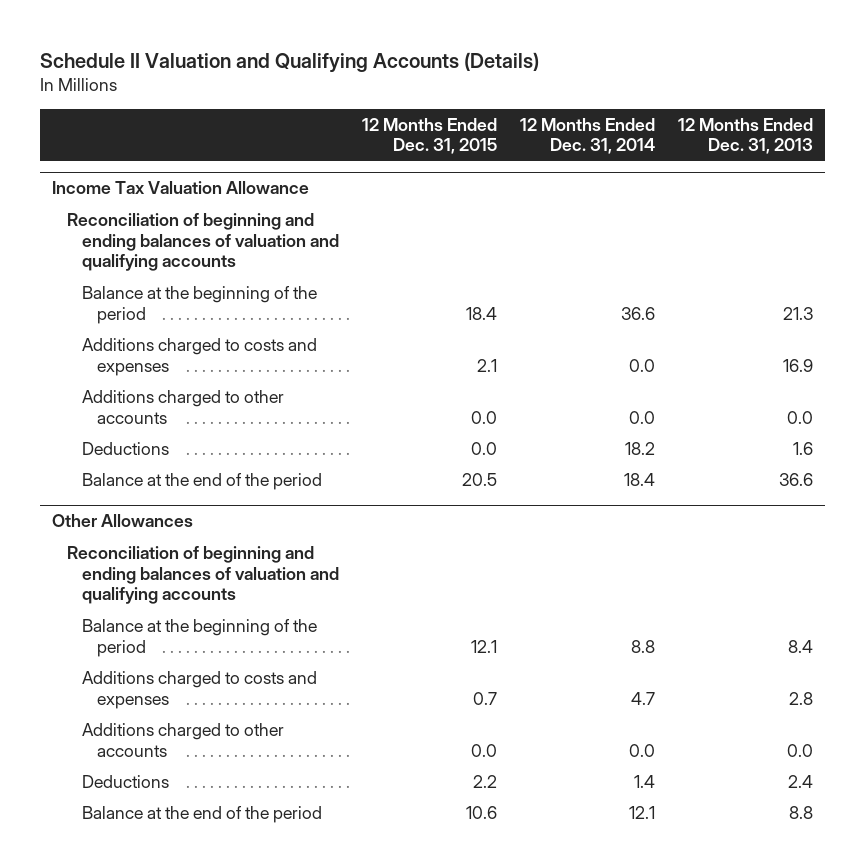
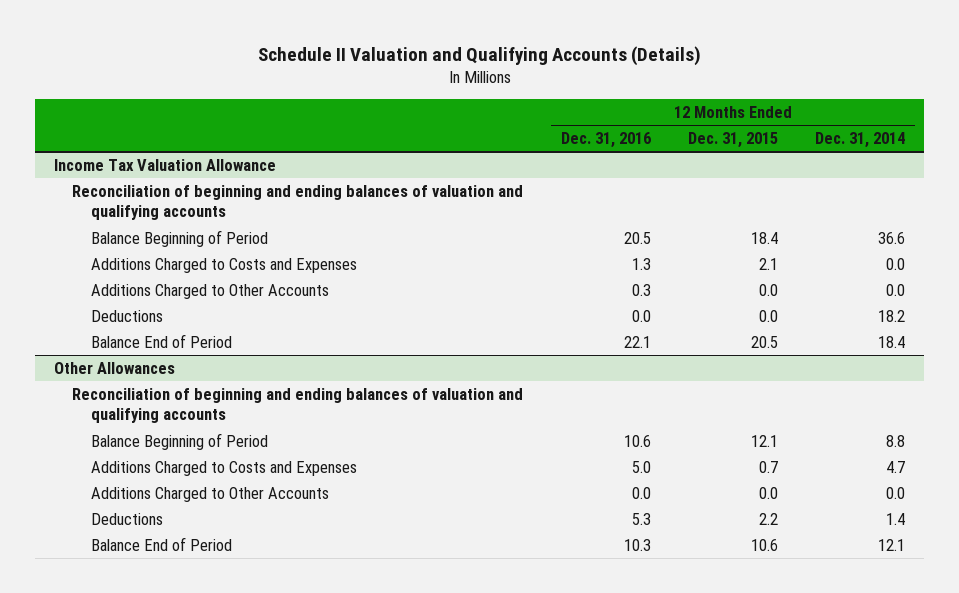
[678,117,814,155] 12 Months Ended Dec. 31, 2013 -> none
none -> [560,132,651,149] Dec. 31, 2016
[81,286,317,324] Balance at the beginning of the period -> [90,229,268,247] Balance Beginning of Period
[81,338,317,376] Additions charged to costs and expenses -> [90,257,357,273] Additions Charged to Costs and Expenses
[81,390,284,424] Additions charged to other accounts -> [90,283,329,299] Additions Charged to Other Accounts
[81,473,322,491] Balance at the end of the period -> [90,333,232,348] Balance End of Period
[81,619,317,657] Balance at the beginning of the period -> [90,432,268,450] Balance Beginning of Period
[81,671,317,709] Additions charged to costs and expenses -> [90,460,357,476] Additions Charged to Costs and Expenses
[81,723,284,757] Additions charged to other accounts -> [90,486,329,502] Additions Charged to Other Accounts
[81,806,322,824] Balance at the end of the period -> [90,536,232,551] Balance End of Period

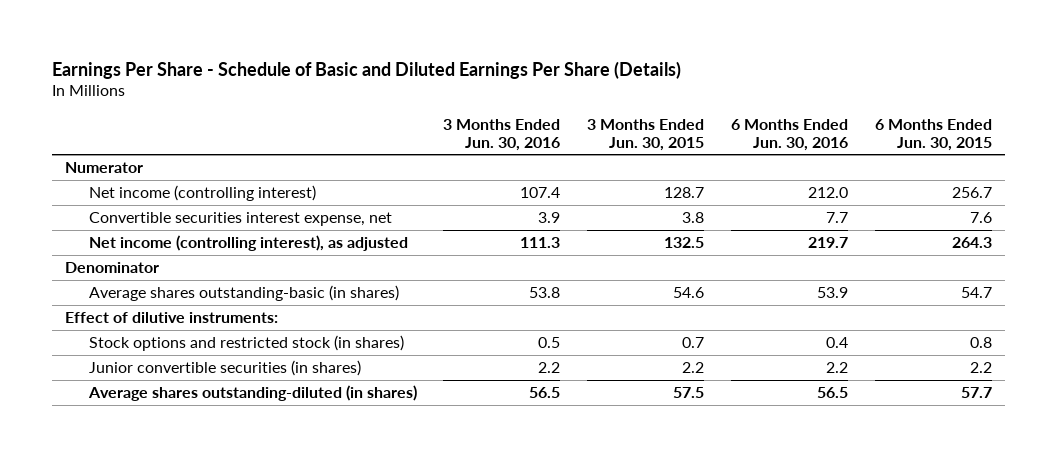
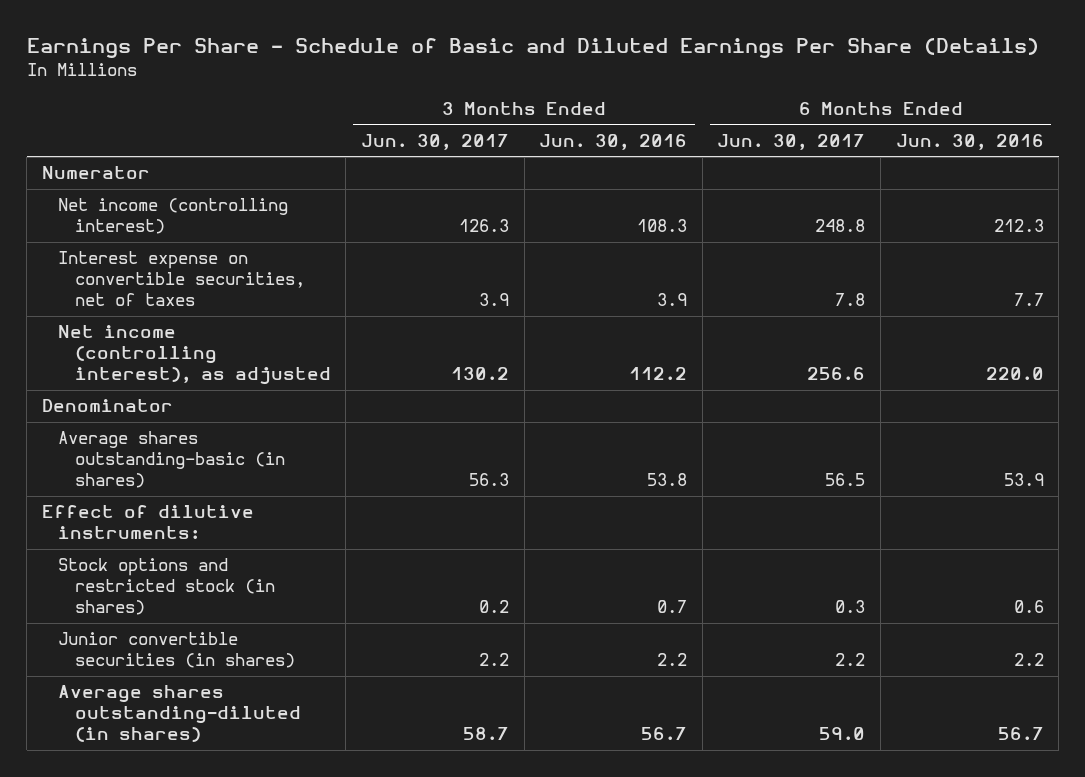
[587,118,705,151] 3 Months Ended Jun. 30, 2015 -> none
[874,118,992,151] 6 Months Ended Jun. 30, 2015 -> none
none -> [360,133,509,150] Jun. 30, 2017
none -> [717,133,866,150] Jun. 30, 2017
[520,186,561,198] 107.4 -> [637,219,688,233] 108.3
[807,186,848,198] 212.0 -> [993,219,1044,233] 212.3
[88,211,392,226] Convertible securities interest expense, net -> [58,251,305,307] Interest expense on convertible securities, net of taxes
[520,236,561,248] 111.3 -> [629,367,688,381] 112.2
[807,236,848,248] 219.7 -> [985,367,1044,381] 220.0
[538,336,561,348] 0.5 -> [657,600,688,614] 0.7
[825,336,848,348] 0.4 -> [1013,600,1044,614] 0.6
[529,386,561,398] 56.5 -> [641,727,688,741] 56.7
[816,386,848,398] 56.5 -> [997,727,1044,741] 56.7

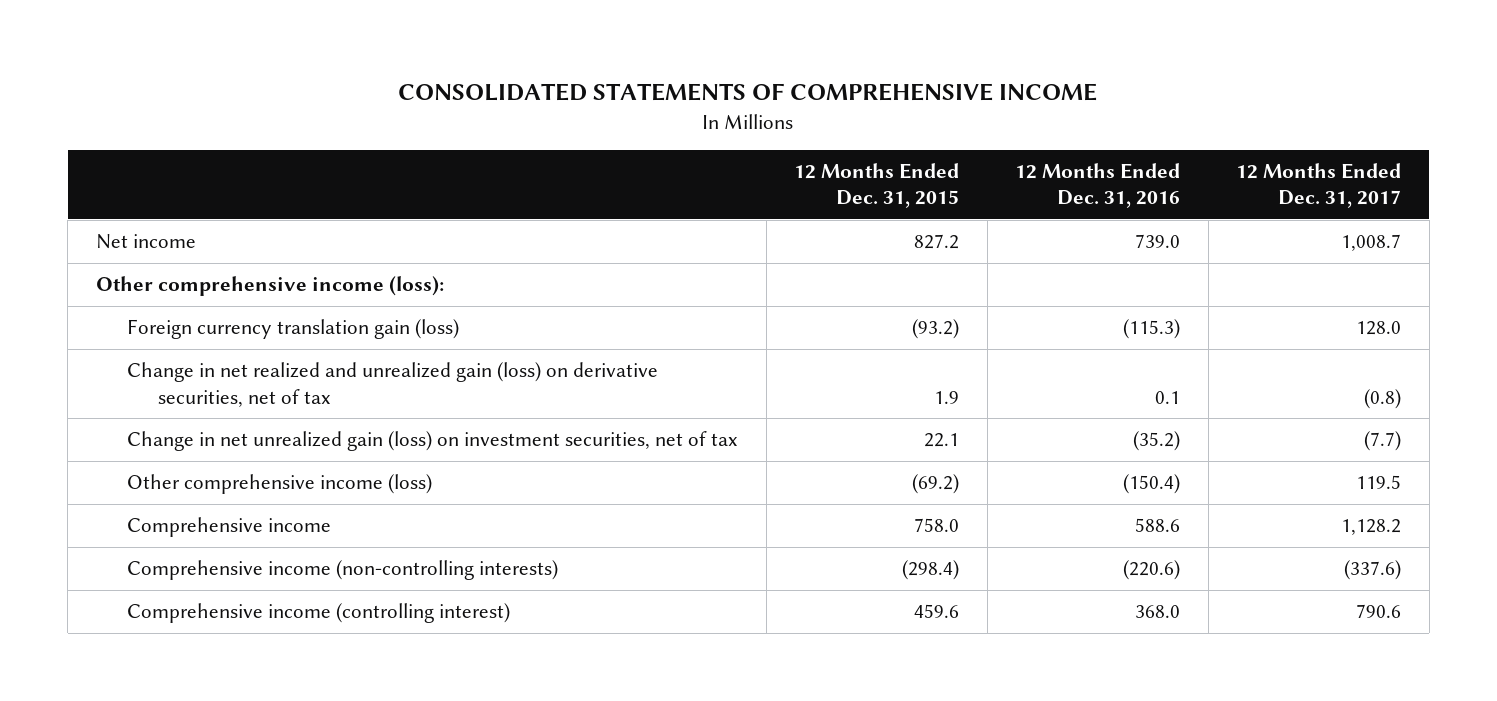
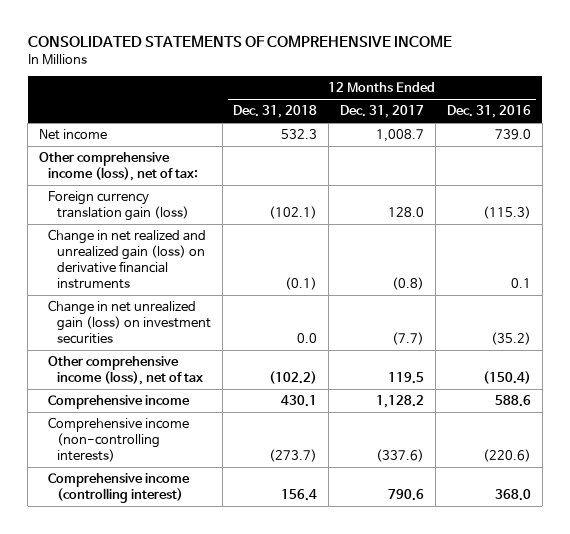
[794,162,960,209] 12 Months Ended Dec. 31, 2015 -> none
none -> [233,105,318,119] Dec. 31, 2018
[95,276,444,297] Other comprehensive income (loss): -> [38,152,198,182] Other comprehensive income (loss), net of tax:
[127,362,659,407] Change in net realized and unrealized gain (loss) on derivative securities, net of tax -> [47,229,206,290] Change in net realized and unrealized gain (loss) on derivative financial instruments
[127,431,739,452] Change in net unrealized gain (loss) on investment securities, net of tax -> [47,300,211,345] Change in net unrealized gain (loss) on investment securities
[127,474,433,495] Other comprehensive income (loss) -> [47,356,203,386] Other comprehensive income (loss), net of tax

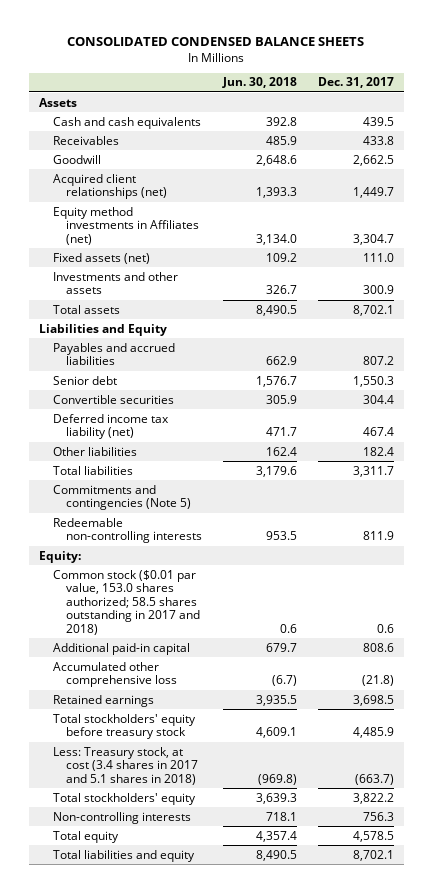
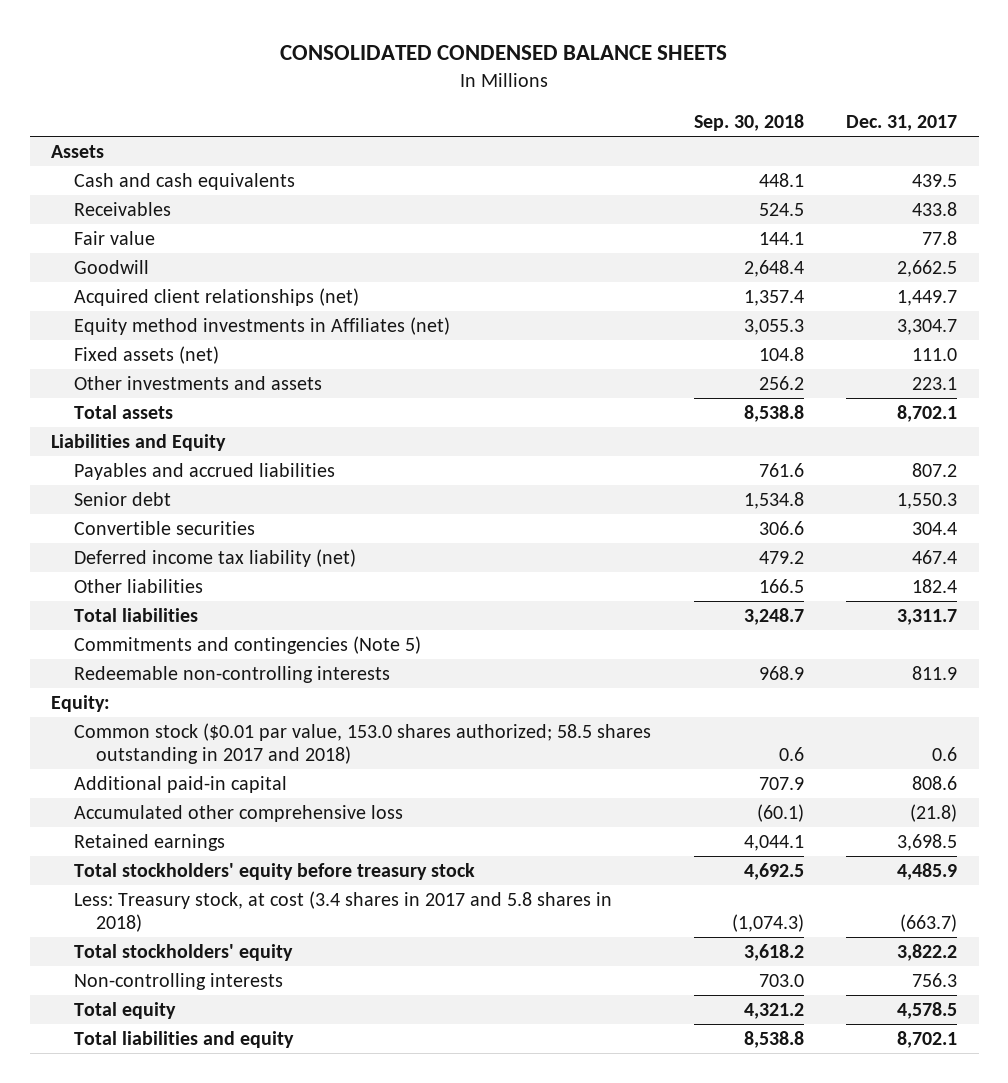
[221,77,297,89] Jun. 30, 2018 -> none
none -> [693,114,804,132] Sep. 30, 2018
none -> [73,231,155,246] Fair value
[52,271,178,295] Investments and other assets -> [73,376,322,391] Other investments and assets
[362,285,394,295] 300.9 -> [912,377,958,391] 223.1
[52,746,199,785] Less: Treasury stock, at cost (3.4 shares in 2017 and 5.1 shares in 2018) -> [73,891,612,933] Less: Treasury stock, at cost (3.4 shares in 2017 and 5.8 shares in 2018)

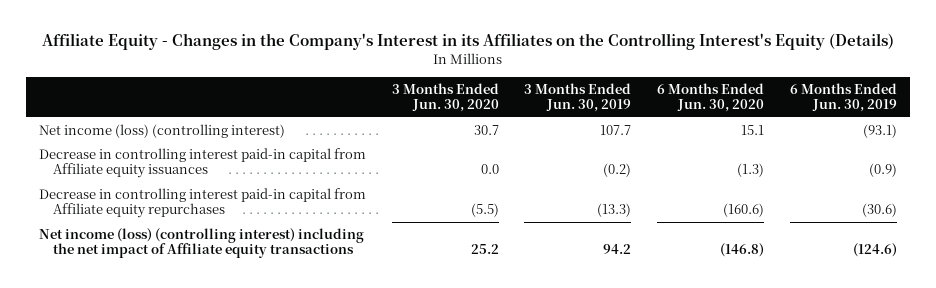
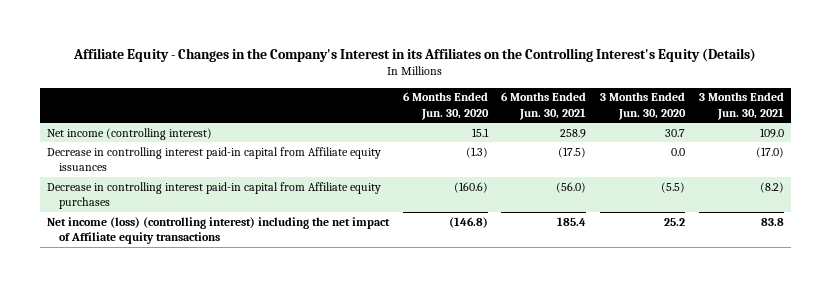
[524,83,632,113] 3 Months Ended Jun. 30, 2019 -> none
[789,83,897,113] 6 Months Ended Jun. 30, 2019 -> none
none -> [501,92,587,120] 6 Months Ended Jun. 30, 2021
none -> [698,92,784,120] 3 Months Ended Jun. 30, 2021
[38,124,285,139] Net income (loss) (controlling interest) -> [46,127,212,140] Net income (controlling interest)
[38,188,366,219] Decrease in controlling interest paid-in capital from Affiliate equity repurchases -> [46,181,381,210] Decrease in controlling interest paid-in capital from Affiliate equity purchases

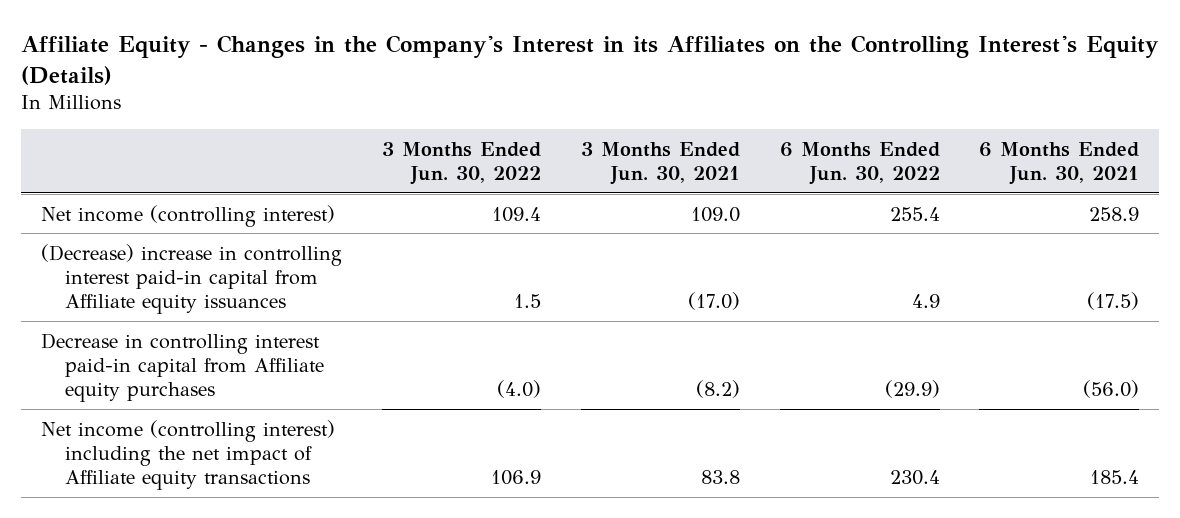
[402,92,489,120] 6 Months Ended Jun. 30, 2020 -> none
[600,92,687,120] 3 Months Ended Jun. 30, 2020 -> none
none -> [381,141,541,185] 3 Months Ended Jun. 30, 2022
none -> [779,141,940,185] 6 Months Ended Jun. 30, 2022
[46,146,381,172] Decrease in controlling interest paid-in capital from Affiliate equity issuances -> [40,243,342,314] (Decrease) increase in controlling interest paid-in capital from Affiliate equity issuances
[46,216,390,245] Net income (loss) (controlling interest) including the net impact of Affiliate equity transactions -> [40,419,335,490] Net income (controlling interest) including the net impact of Affiliate equity transactions

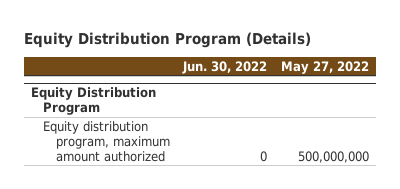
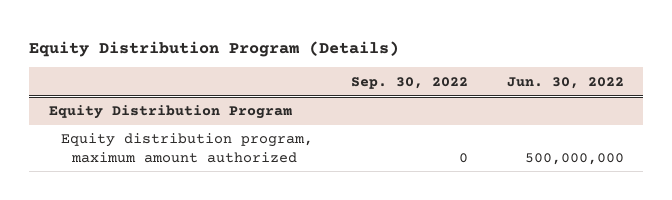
[280,60,369,74] May 27, 2022 -> none
none -> [351,76,469,89] Sep. 30, 2022
[260,150,268,162] 0 -> [524,152,624,165] 500,000,000

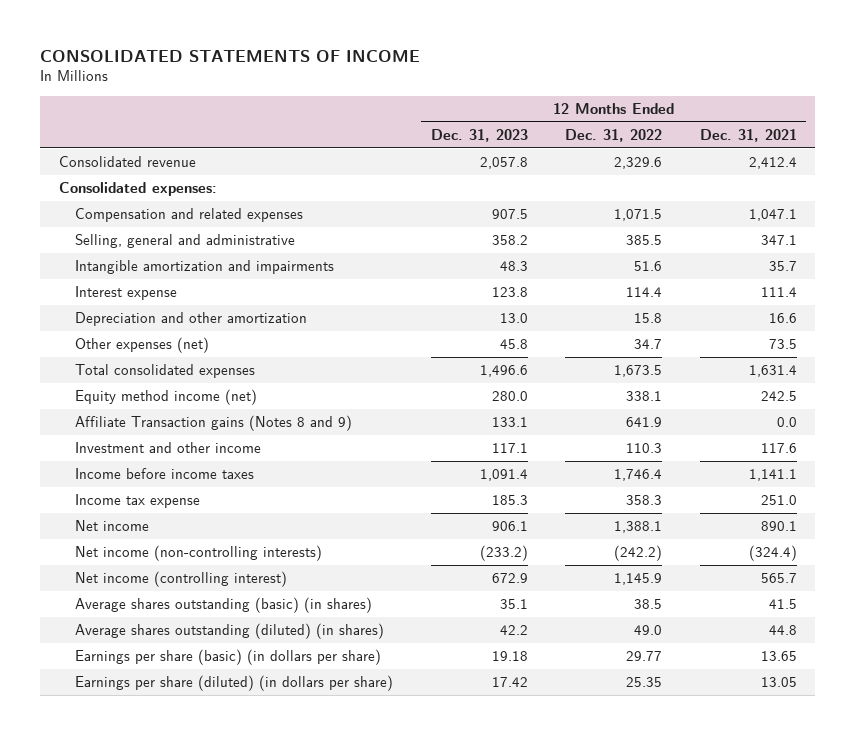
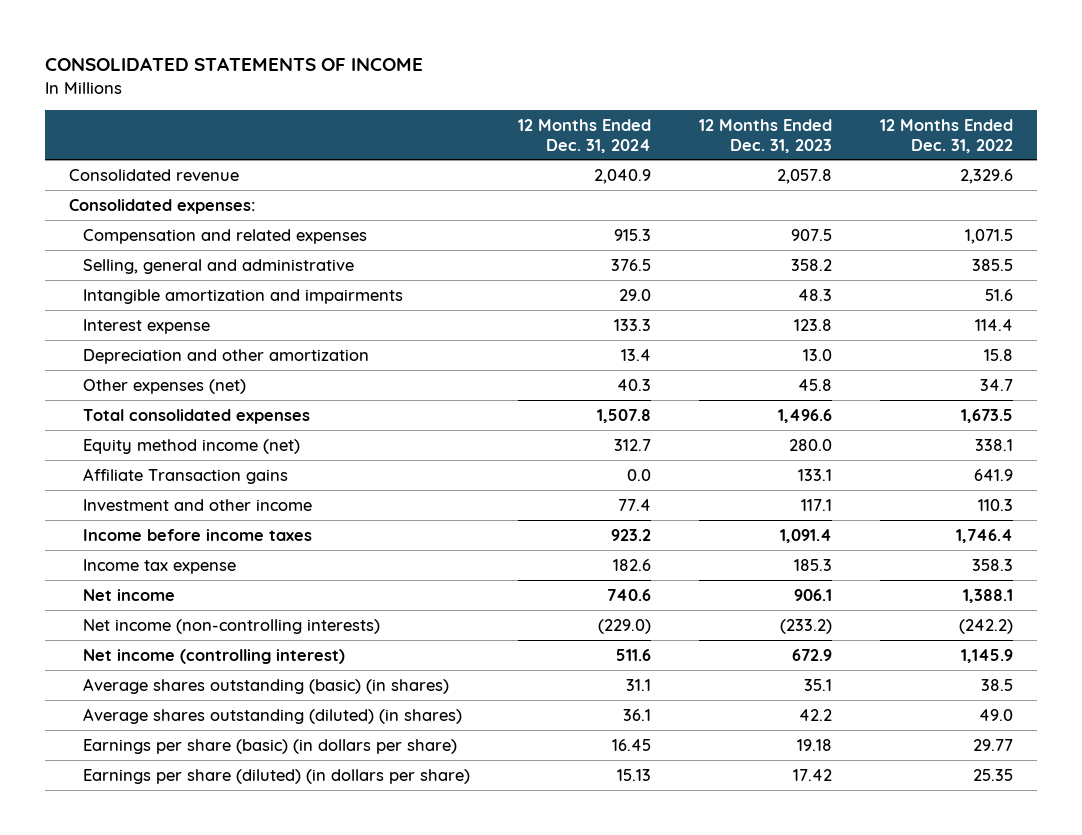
[699,128,797,142] Dec. 31, 2021 -> none
none -> [517,119,651,153] 12 Months Ended Dec. 31, 2024
[75,415,353,432] Affiliate Transaction gains (Notes 8 and 9) -> [82,467,288,484] Affiliate Transaction gains

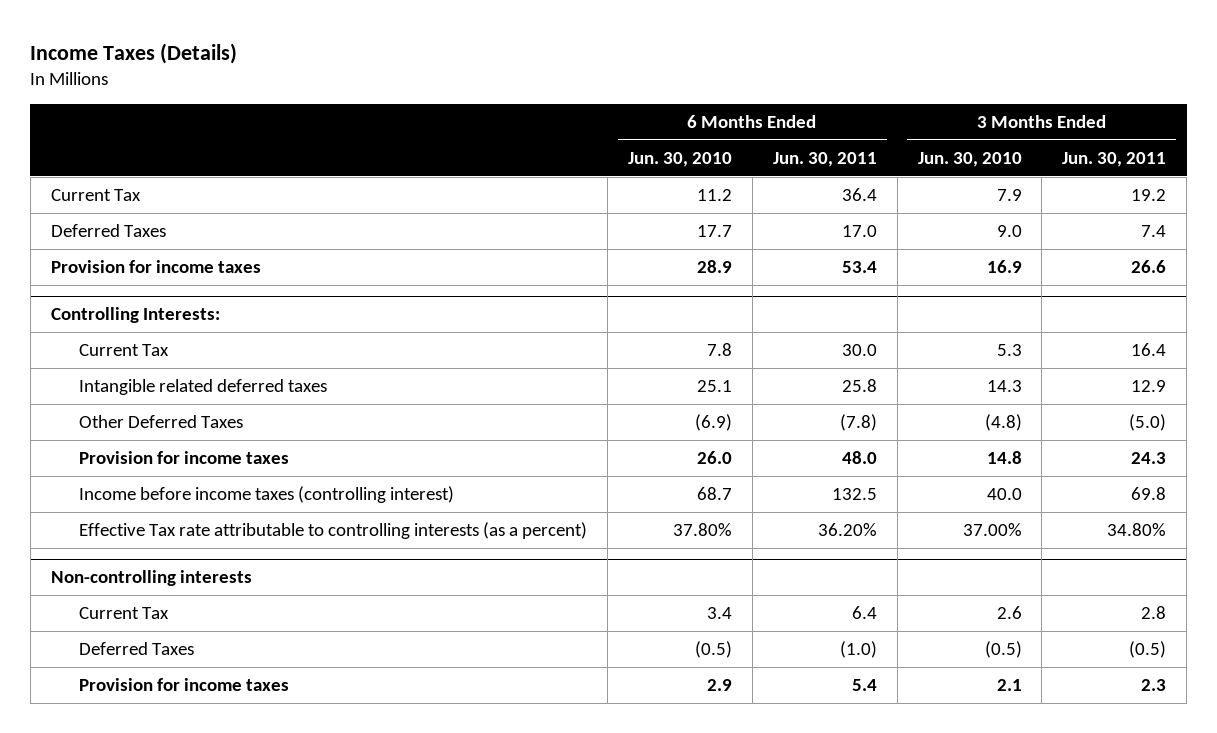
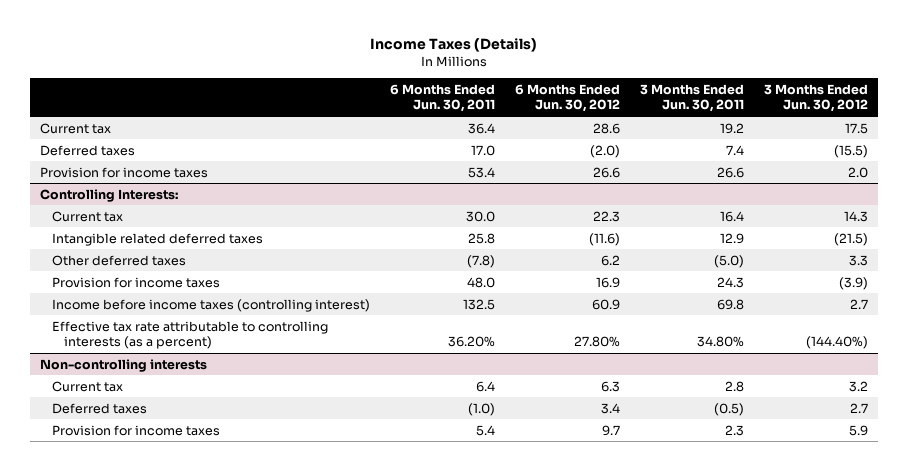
[628,151,733,167] Jun. 30, 2010 -> none
[917,151,1022,167] Jun. 30, 2010 -> none
none -> [515,83,621,113] 6 Months Ended Jun. 30, 2012
none -> [763,83,868,113] 3 Months Ended Jun. 30, 2012
[50,188,141,201] Current Tax -> [40,122,112,134] Current tax
[50,223,166,237] Deferred Taxes -> [40,144,136,156] Deferred taxes
[79,343,170,356] Current Tax -> [52,210,124,222] Current tax
[79,414,244,428] Other Deferred Taxes -> [52,254,187,266] Other deferred taxes
[79,521,588,539] Effective Tax rate attributable to controlling interests (as a percent) -> [52,320,329,350] Effective tax rate attributable to controlling interests (as a percent)
[79,606,170,619] Current Tax -> [52,380,124,392] Current tax
[79,641,195,655] Deferred Taxes -> [52,402,148,414] Deferred taxes

